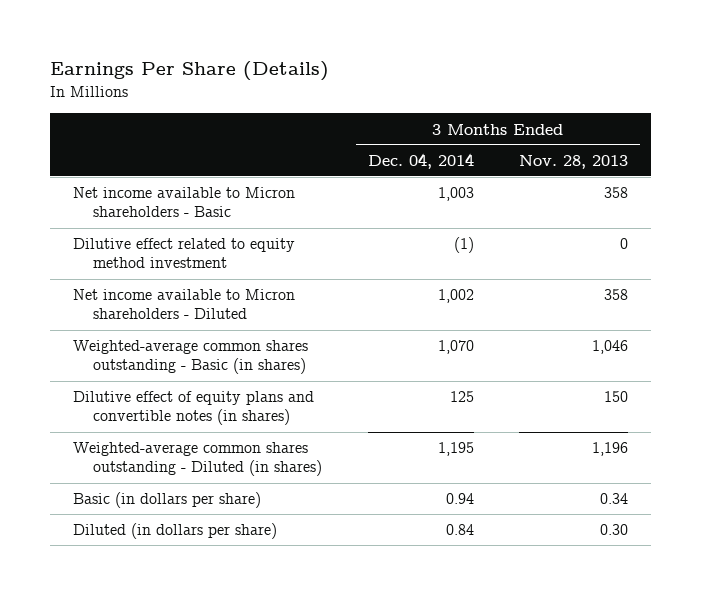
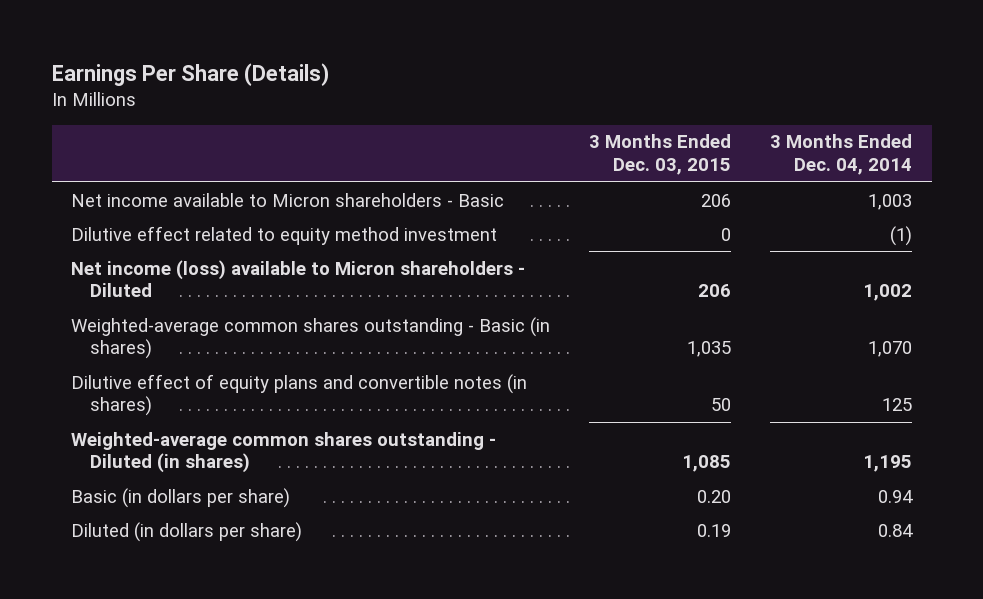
[519,154,629,169] Nov. 28, 2013 -> none
none -> [589,134,732,176] 3 Months Ended Dec. 03, 2015
[73,289,296,320] Net income available to Micron shareholders - Diluted -> [71,259,526,298] Net income (loss) available to Micron shareholders - Diluted

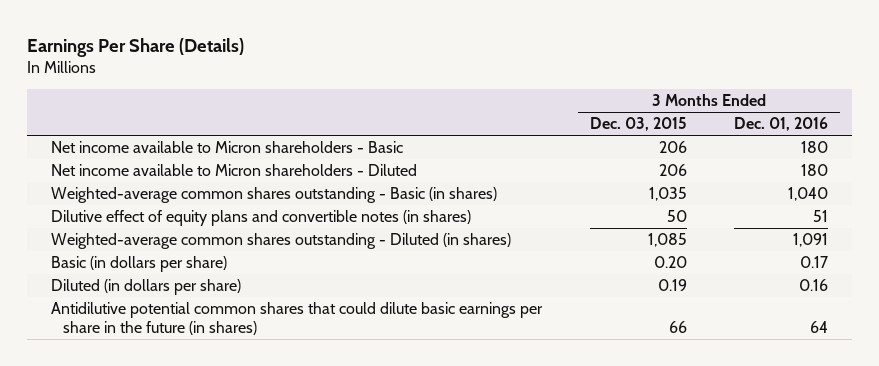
[770,134,913,176] 3 Months Ended Dec. 04, 2014 -> none
none -> [734,117,829,132] Dec. 01, 2016
[71,225,498,245] Dilutive effect related to equity method investment -> none
[71,259,526,298] Net income (loss) available to Micron shareholders - Diluted -> [50,164,417,177] Net income available to Micron shareholders - Diluted
none -> [50,302,543,336] Antidilutive potential common shares that could dilute basic earnings per share in the future (in shares)

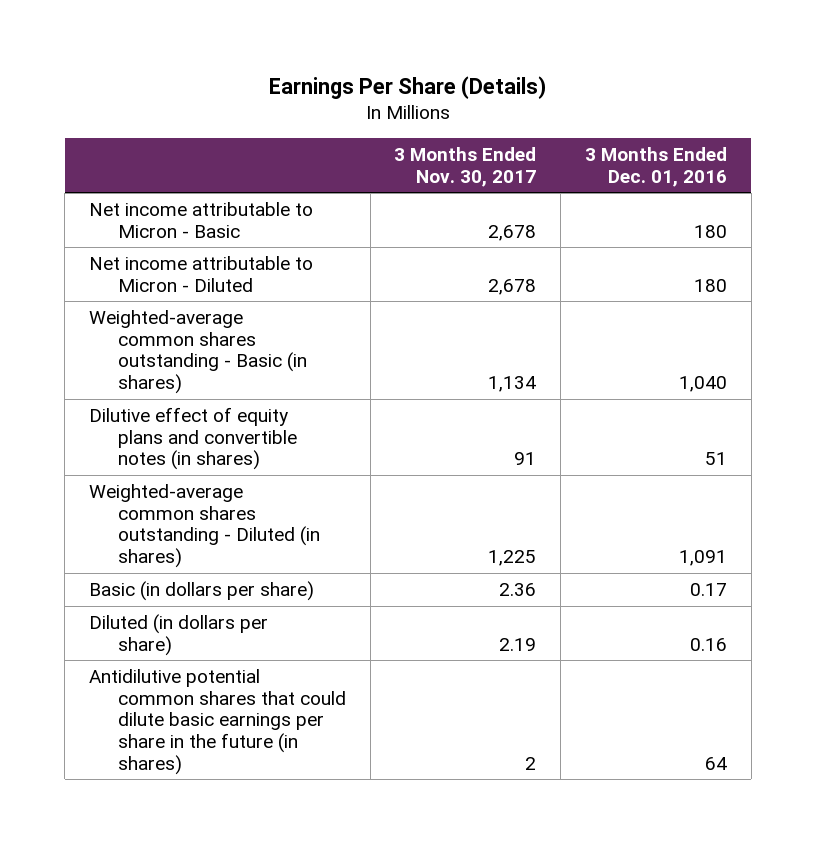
[589,117,687,132] Dec. 03, 2015 -> none
none -> [394,147,537,187] 3 Months Ended Nov. 30, 2017
[50,141,403,154] Net income available to Micron shareholders - Basic -> [89,202,314,238] Net income attributable to Micron - Basic
[50,164,417,177] Net income available to Micron shareholders - Diluted -> [89,256,314,292] Net income attributable to Micron - Diluted

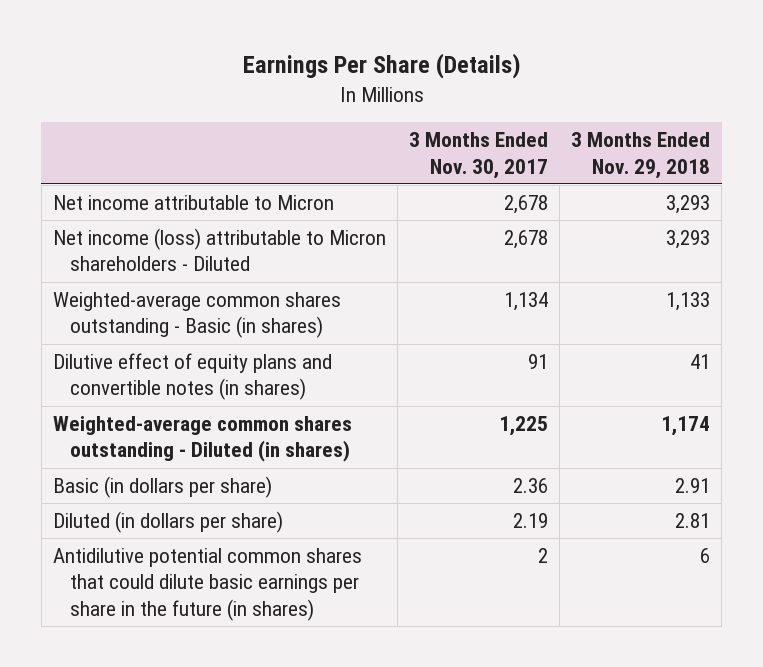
[585,147,728,187] 3 Months Ended Dec. 01, 2016 -> none
none -> [571,132,711,179] 3 Months Ended Nov. 29, 2018
[89,202,314,238] Net income attributable to Micron - Basic -> [52,194,334,210] Net income attributable to Micron
[89,256,314,292] Net income attributable to Micron - Diluted -> [52,227,386,272] Net income (loss) attributable to Micron shareholders - Diluted

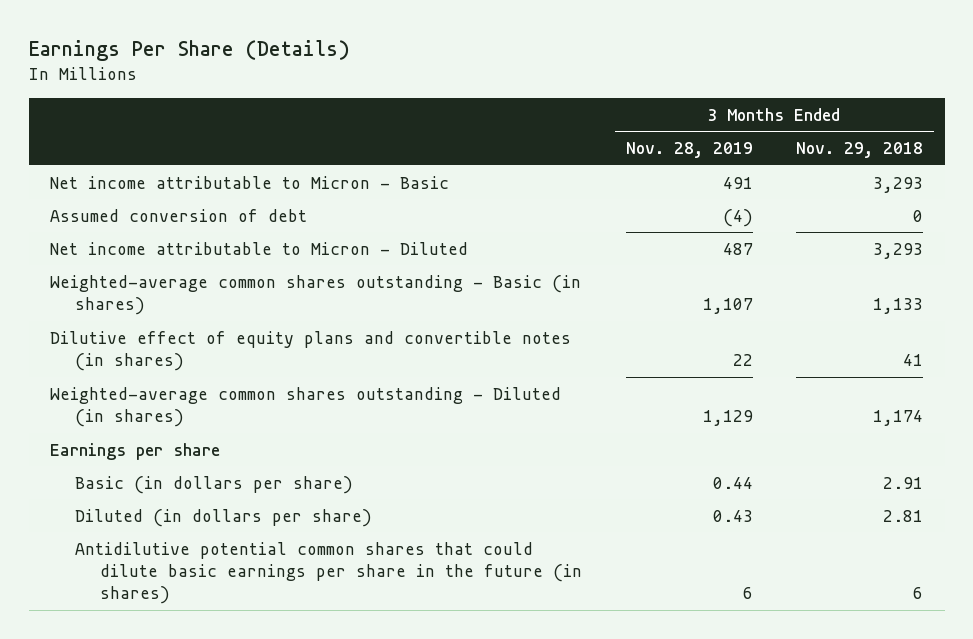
[409,132,549,179] 3 Months Ended Nov. 30, 2017 -> none
none -> [625,141,753,158] Nov. 28, 2019
[52,194,334,210] Net income attributable to Micron -> [50,175,450,189] Net income attributable to Micron - Basic
none -> [50,208,308,222] Assumed conversion of debt
[52,227,386,272] Net income (loss) attributable to Micron shareholders - Diluted -> [50,241,469,255] Net income attributable to Micron - Diluted
none -> [50,442,221,460] Earnings per share

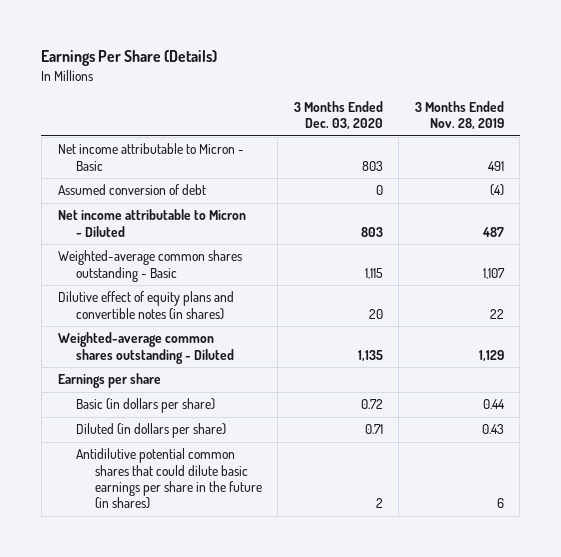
[796,141,924,158] Nov. 29, 2018 -> none
none -> [293,100,383,131] 3 Months Ended Dec. 03, 2020
[50,274,582,315] Weighted-average common shares outstanding - Basic (in shares) -> [57,250,242,282] Weighted-average common shares outstanding - Basic
[50,386,562,427] Weighted-average common shares outstanding - Diluted (in shares) -> [57,332,235,364] Weighted-average common shares outstanding - Diluted

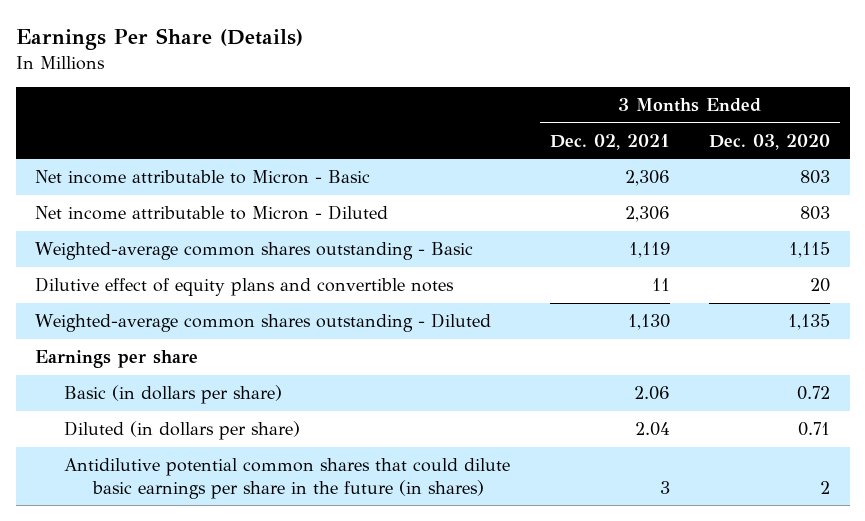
[414,100,504,131] 3 Months Ended Nov. 28, 2019 -> none
none -> [549,133,670,150] Dec. 02, 2021
[57,184,206,196] Assumed conversion of debt -> none
[57,291,234,320] Dilutive effect of equity plans and convertible notes (in shares) -> [35,277,455,297] Dilutive effect of equity plans and convertible notes

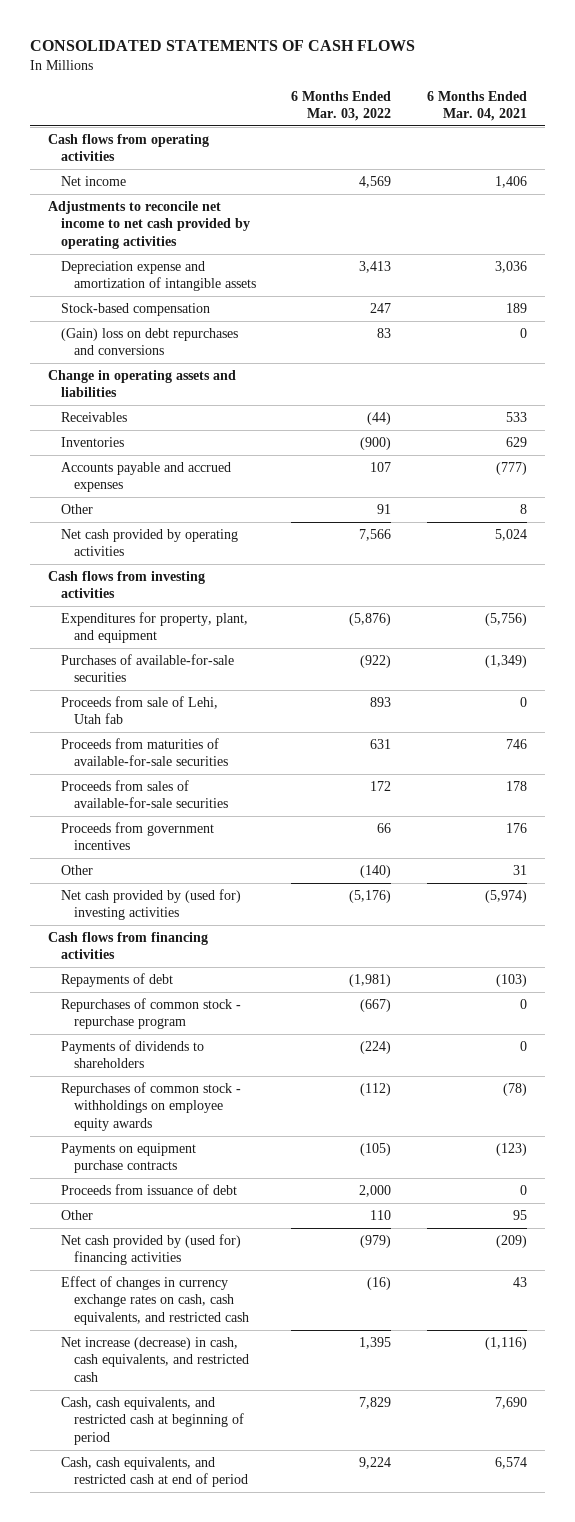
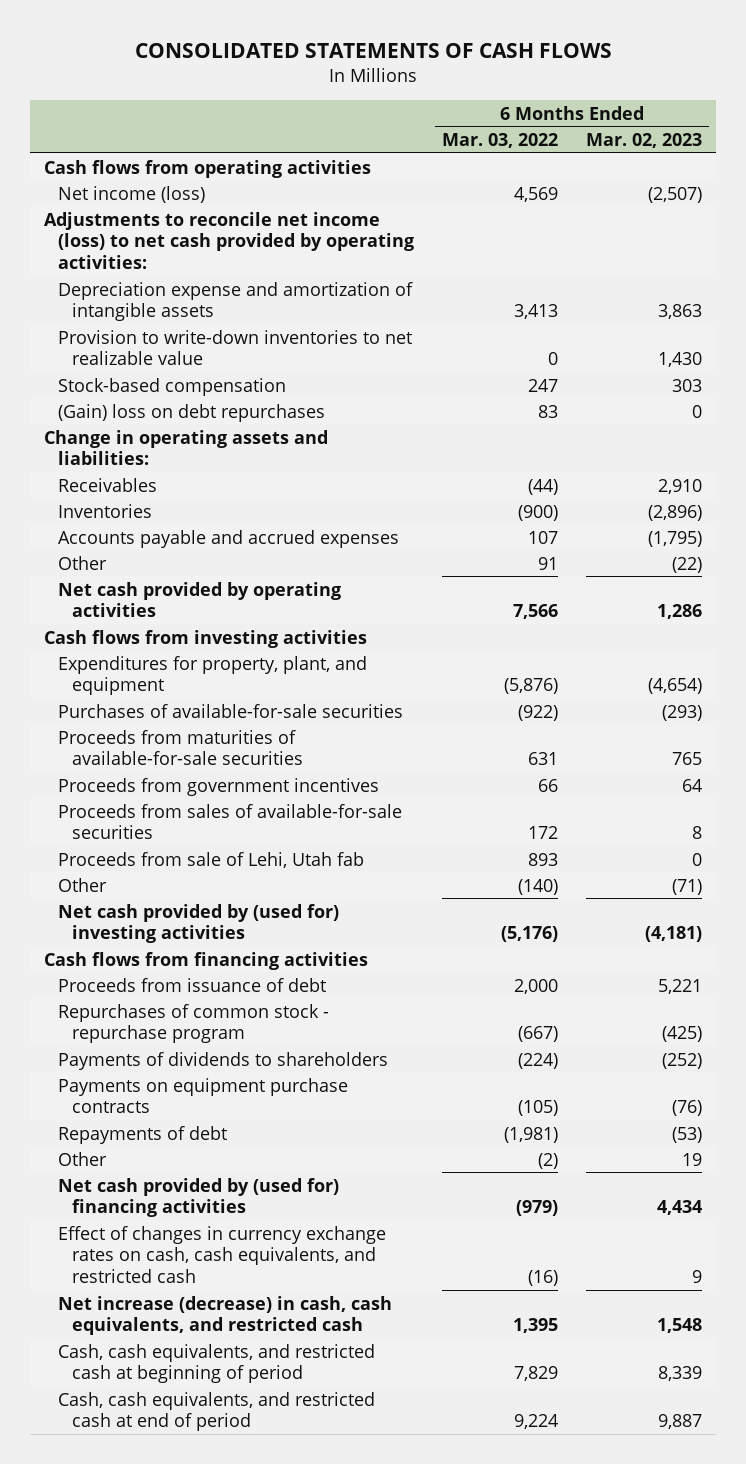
[427,90,528,122] 6 Months Ended Mar. 04, 2021 -> none
none -> [585,133,702,149] Mar. 02, 2023
[60,175,126,186] Net income -> [58,185,206,203] Net income (loss)
[47,200,250,249] Adjustments to reconcile net income to net cash provided by operating activities -> [44,211,415,270] Adjustments to reconcile net income (loss) to net cash provided by operating activities:
none -> [58,329,413,366] Provision to write-down inventories to net realizable value
[60,327,238,356] (Gain) loss on debt repurchases and conversions -> [58,403,326,422] (Gain) loss on debt repurchases
[47,369,236,398] Change in operating assets and liabilities -> [44,429,329,466] Change in operating assets and liabilities:
[60,779,228,809] Proceeds from sales of available-for-sale securities -> [58,803,403,840] Proceeds from sales of available-for-sale securities
[60,695,218,725] Proceeds from sale of Lehi, Utah fab -> [58,851,365,868] Proceeds from sale of Lehi, Utah fab
[60,1183,237,1195] Proceeds from issuance of debt -> [58,977,327,992] Proceeds from issuance of debt
[60,1081,241,1131] Repurchases of common stock - withholdings on employee equity awards -> none
[60,972,173,987] Repayments of debt -> [58,1125,228,1144] Repayments of debt
[370,1209,392,1220] 110 -> [538,1152,559,1169] (2)

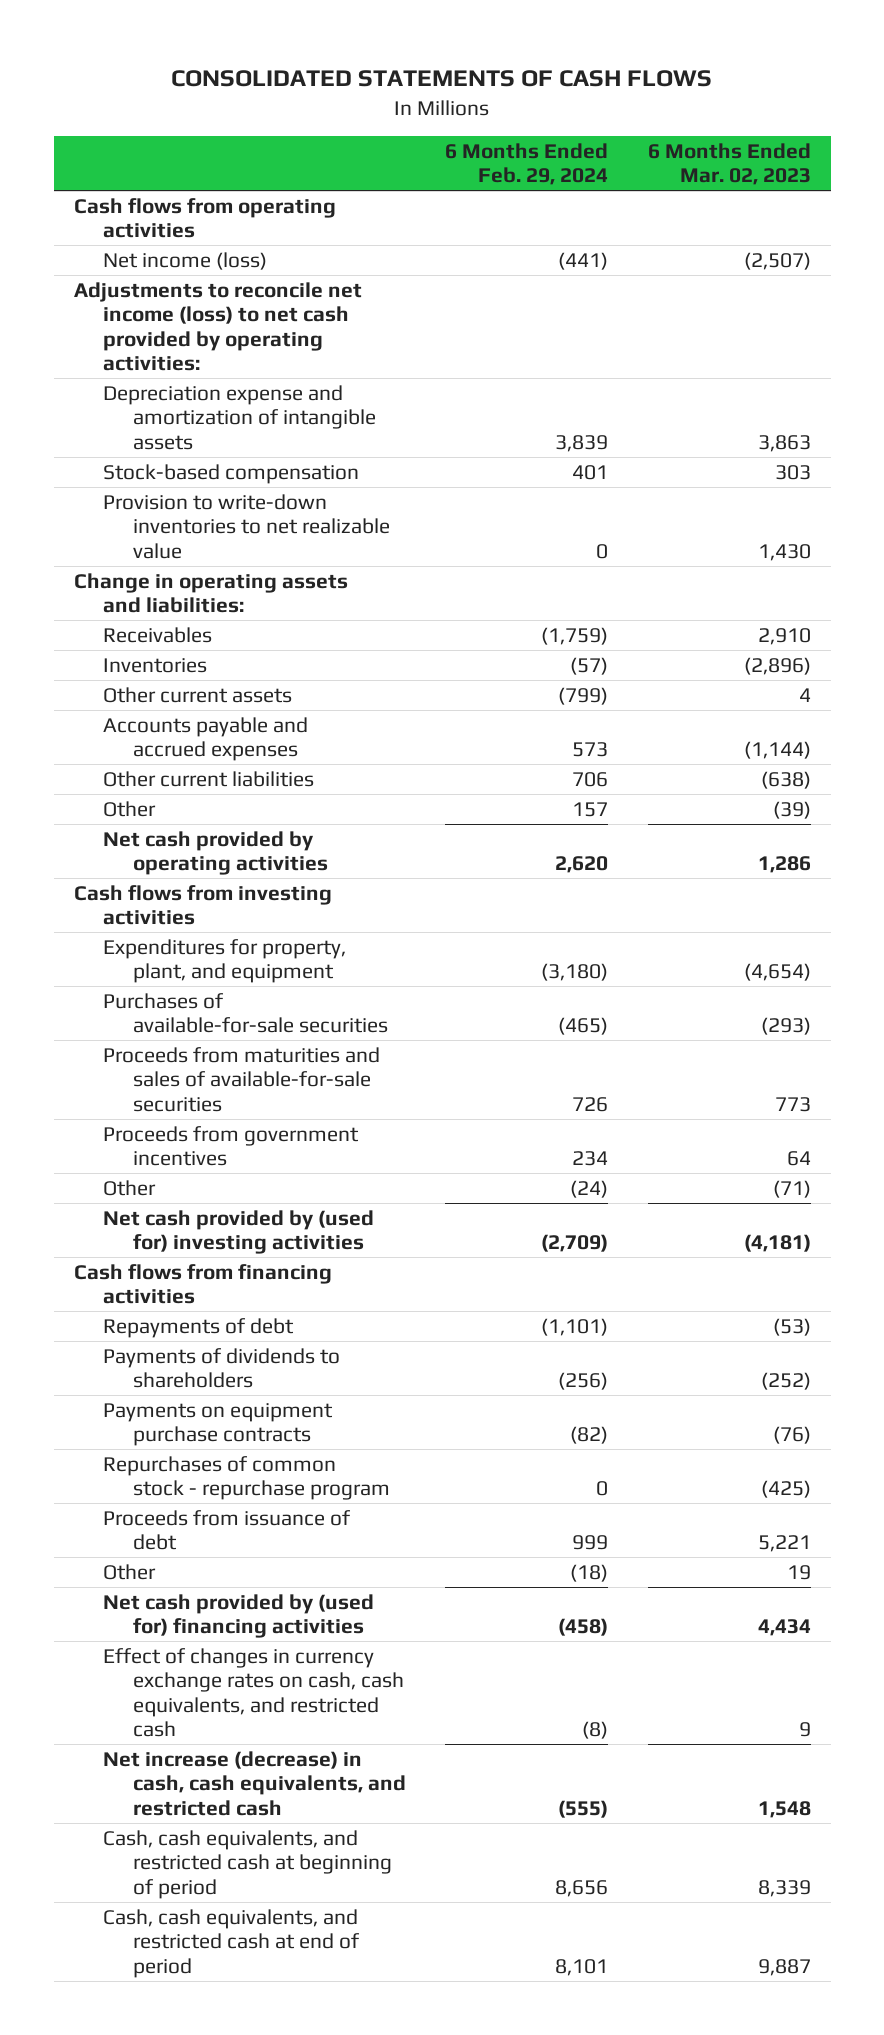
[442,133,559,149] Mar. 03, 2022 -> none
none -> [445,142,609,186] 6 Months Ended Feb. 29, 2024
[58,403,326,422] (Gain) loss on debt repurchases -> none
[58,329,413,366] Provision to write-down inventories to net realizable value -> [103,493,390,559] Provision to write-down inventories to net realizable value
none -> [103,686,293,703] Other current assets
[647,530,702,547] (1,795) -> [743,741,811,760] (1,144)
none -> [103,770,315,787] Other current liabilities
[671,556,702,573] (22) -> [772,800,811,819] (39)
[58,729,304,766] Proceeds from maturities of available-for-sale securities -> [103,1046,381,1112] Proceeds from maturities and sales of available-for-sale securities
[671,752,702,766] 765 -> [774,1096,811,1112] 773
[58,803,403,840] Proceeds from sales of available-for-sale securities -> none
[58,851,365,868] Proceeds from sale of Lehi, Utah fab -> none
[58,1125,228,1144] Repayments of debt -> [103,1317,295,1338] Repayments of debt
[58,1003,330,1044] Repurchases of common stock - repurchase program -> [103,1455,390,1501] Repurchases of common stock - repurchase program
[58,977,327,992] Proceeds from issuance of debt -> [103,1509,352,1551] Proceeds from issuance of debt

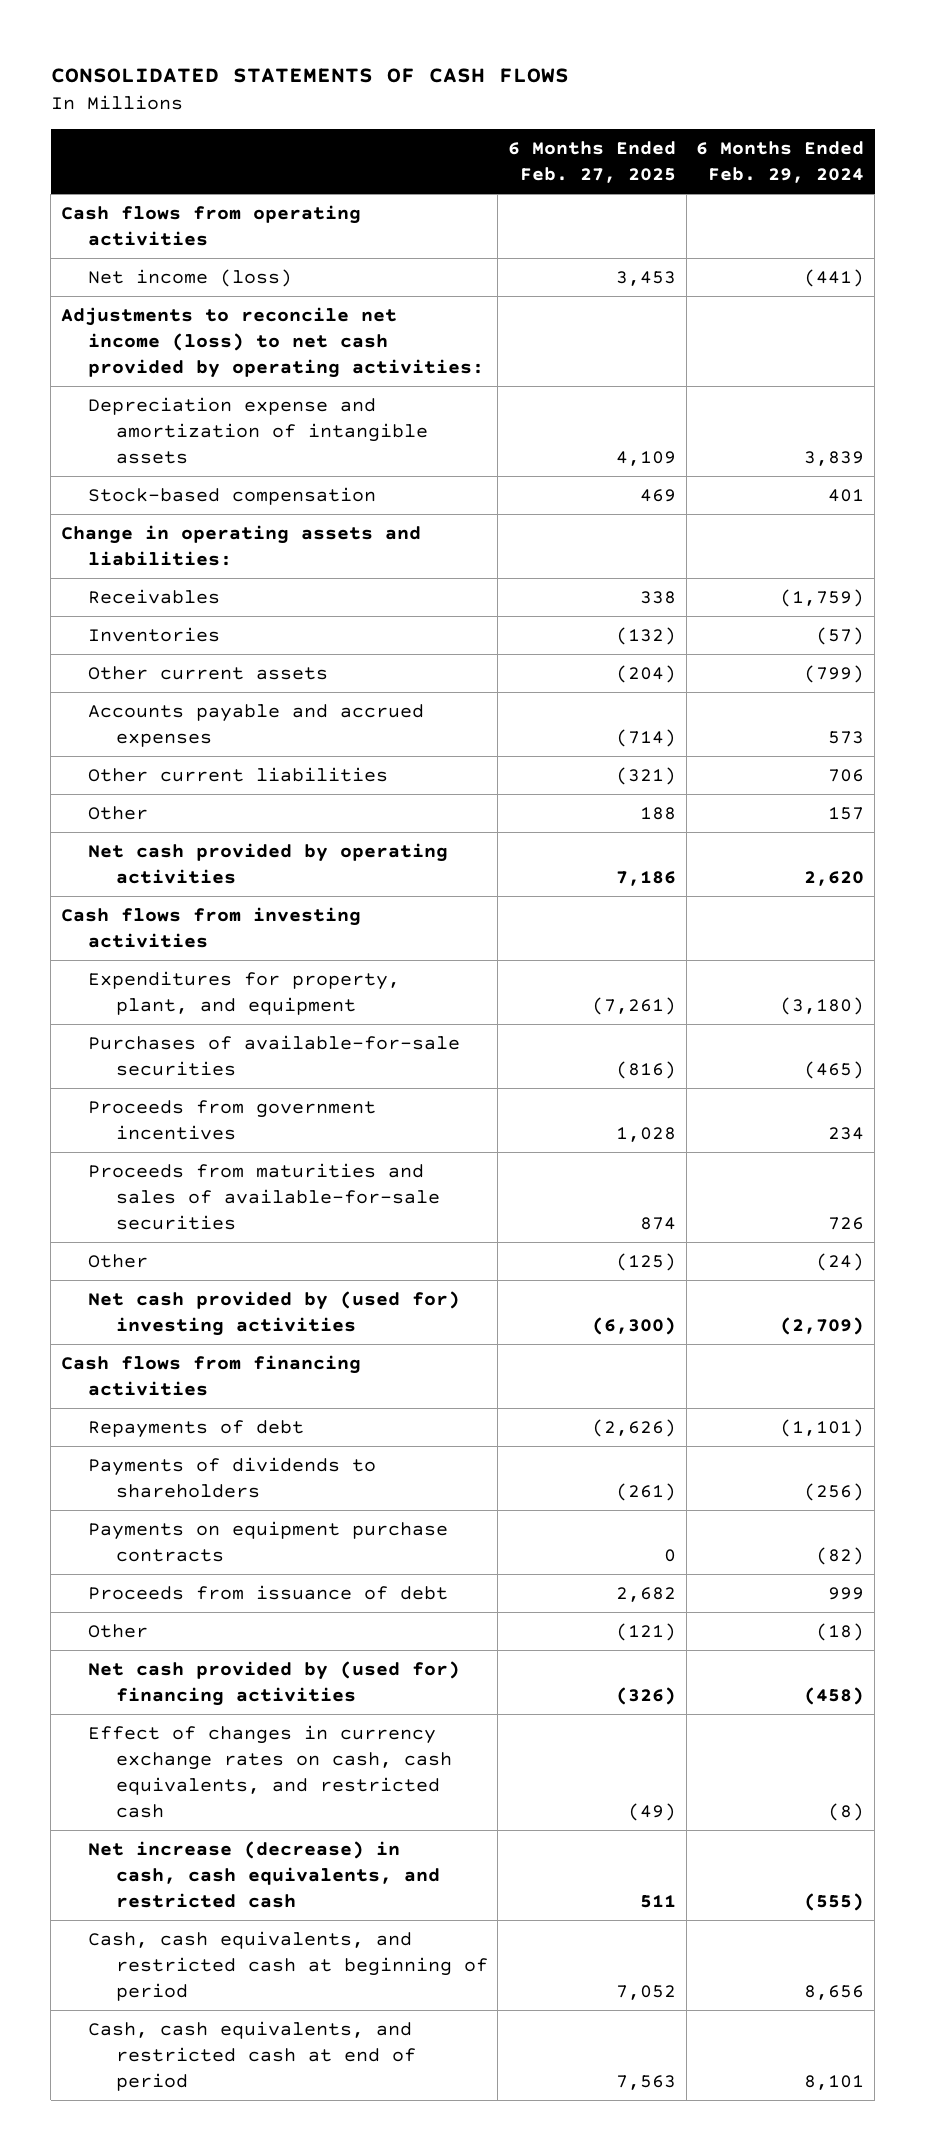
[647,142,811,186] 6 Months Ended Mar. 02, 2023 -> none
none -> [508,141,677,184] 6 Months Ended Feb. 27, 2025
[103,493,390,559] Provision to write-down inventories to net realizable value -> none
[103,1046,381,1112] Proceeds from maturities and sales of available-for-sale securities -> [88,1162,440,1231] Proceeds from maturities and sales of available-for-sale securities
[103,1455,390,1501] Repurchases of common stock - repurchase program -> none

